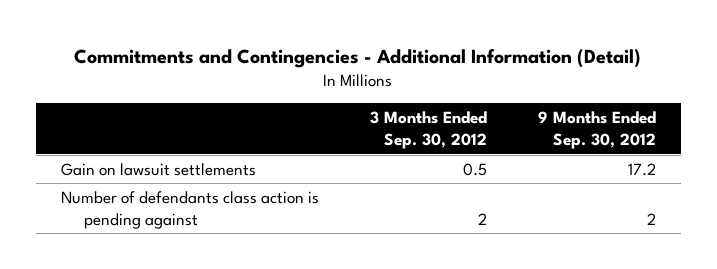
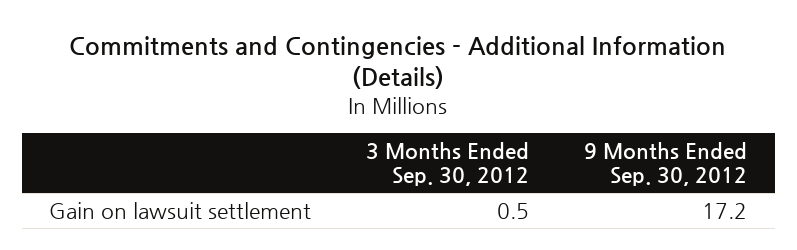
[74,48,642,68] Commitments and Contingencies - Additional Information (Detail) -> [69,35,727,90] Commitments and Contingencies - Additional Information (Details)
[61,190,320,229] Number of defendants class action is pending against -> none
[61,162,257,176] Gain on lawsuit settlements -> [49,201,312,219] Gain on lawsuit settlement

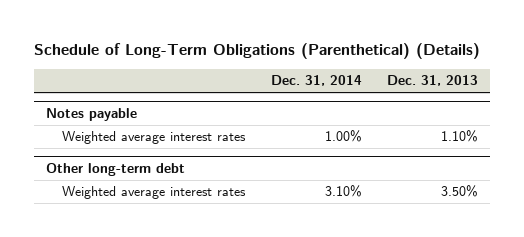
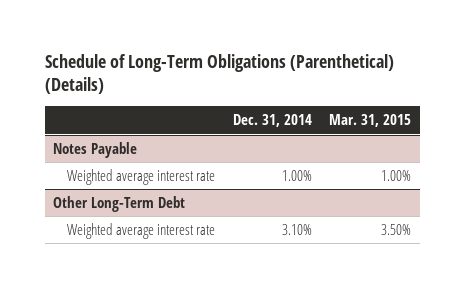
[386,75,478,87] Dec. 31, 2013 -> none
none -> [329,114,412,128] Mar. 31, 2015
[46,108,138,122] Notes payable -> [53,142,138,159] Notes Payable
[62,131,247,145] Weighted average interest rates -> [67,169,216,186] Weighted average interest rate
[46,163,186,177] Other long-term debt -> [53,196,186,213] Other Long-Term Debt
[62,186,247,200] Weighted average interest rates -> [67,223,216,240] Weighted average interest rate

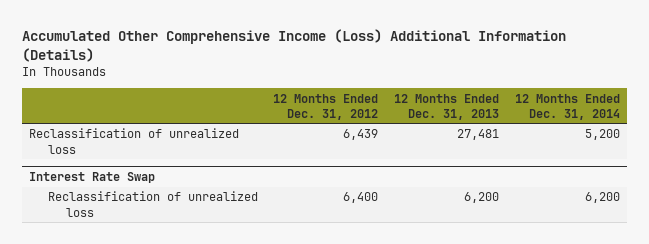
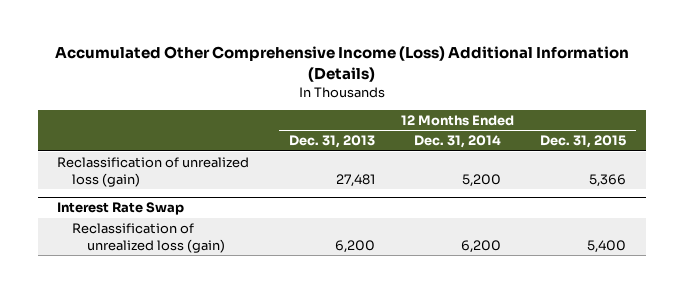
[273,93,379,120] 12 Months Ended Dec. 31, 2012 -> none
none -> [540,135,627,149] Dec. 31, 2015
[29,128,240,154] Reclassification of unrealized loss -> [57,157,250,187] Reclassification of unrealized loss (gain)
[47,191,258,217] Reclassification of unrealized loss -> [72,223,225,253] Reclassification of unrealized loss (gain)

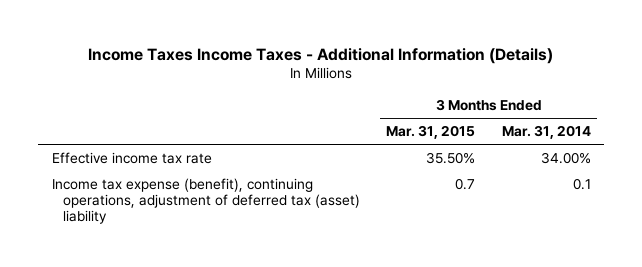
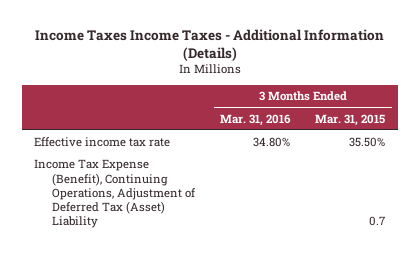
[501,125,591,140] Mar. 31, 2014 -> none
none -> [220,113,292,126] Mar. 31, 2016
[51,177,361,224] Income tax expense (benefit), continuing operations, adjustment of deferred tax (asset) liability -> [34,159,196,229] Income Tax Expense (Benefit), Continuing Operations, Adjustment of Deferred Tax (Asset) Liability

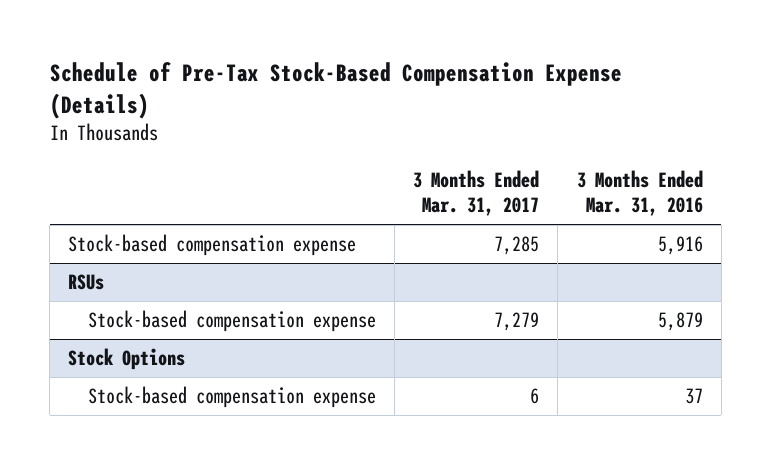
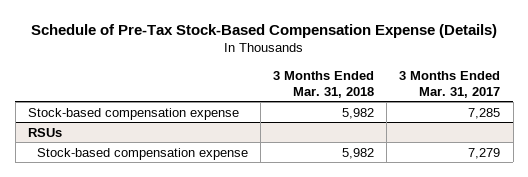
[576,169,703,217] 3 Months Ended Mar. 31, 2016 -> none
none -> [273,70,375,98] 3 Months Ended Mar. 31, 2018
[68,348,186,371] Stock Options -> none
[87,386,376,409] Stock-based compensation expense -> none

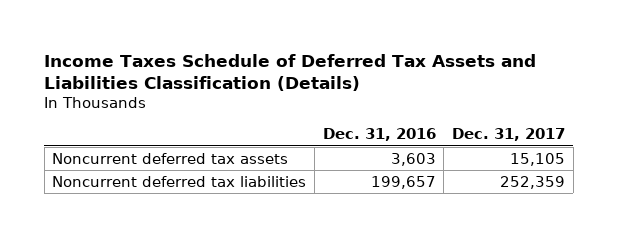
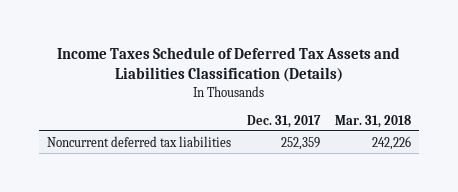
[322,128,436,142] Dec. 31, 2016 -> none
none -> [335,114,412,128] Mar. 31, 2018
[52,152,289,164] Noncurrent deferred tax assets -> none

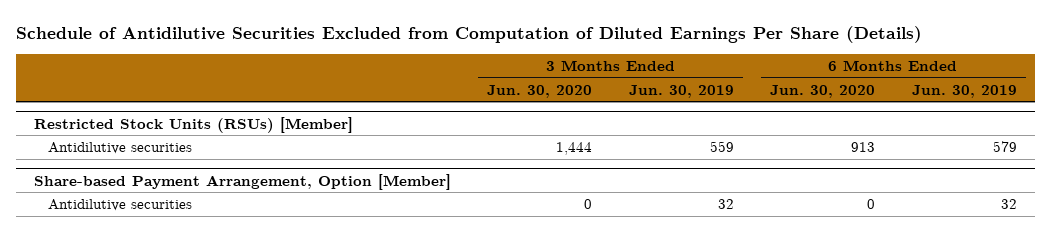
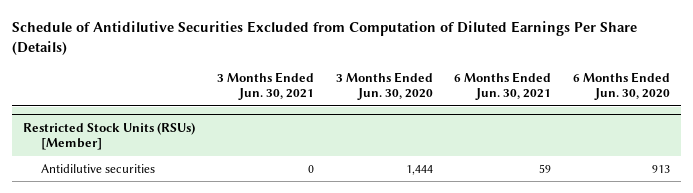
[628,84,734,98] Jun. 30, 2019 -> none
[911,84,1017,98] Jun. 30, 2019 -> none
none -> [216,71,314,101] 3 Months Ended Jun. 30, 2021
none -> [454,71,552,101] 6 Months Ended Jun. 30, 2021
[34,173,452,190] Share-based Payment Arrangement, Option [Member] -> none
[47,198,192,211] Antidilutive securities -> none

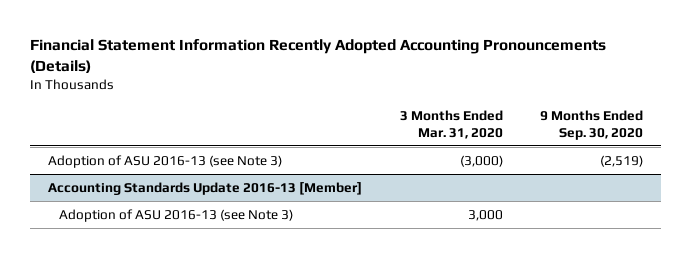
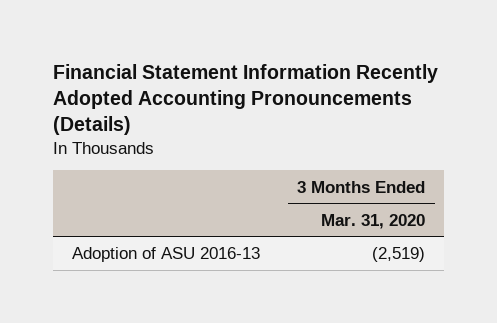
[539,109,643,140] 9 Months Ended Sep. 30, 2020 -> none
[48,181,363,195] Accounting Standards Update 2016-13 [Member] -> none
[59,208,294,222] Adoption of ASU 2016-13 (see Note 3) -> none
[48,154,283,168] Adoption of ASU 2016-13 (see Note 3) -> [71,247,260,263] Adoption of ASU 2016-13
[459,154,503,167] (3,000) -> [372,247,426,263] (2,519)

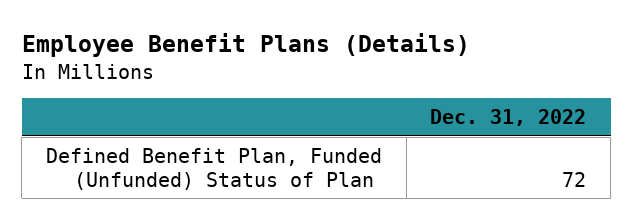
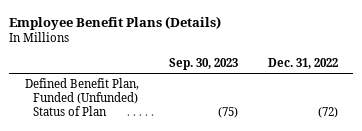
none -> [168,58,238,71] Sep. 30, 2023
[562,171,587,187] 72 -> [317,107,338,119] (72)

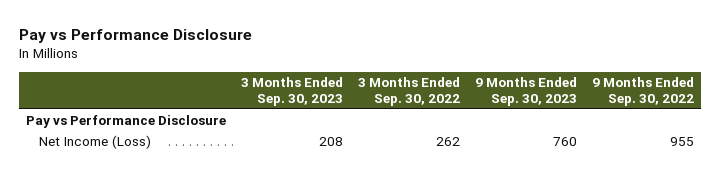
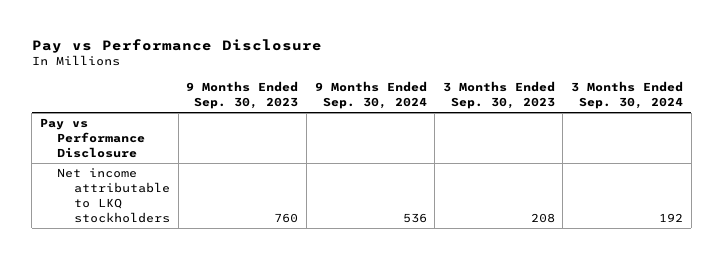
[358,76,461,107] 3 Months Ended Sep. 30, 2022 -> none
[591,76,694,107] 9 Months Ended Sep. 30, 2022 -> none
none -> [314,81,427,109] 9 Months Ended Sep. 30, 2024
none -> [571,81,684,109] 3 Months Ended Sep. 30, 2024
[38,135,151,150] Net Income (Loss) -> [56,168,171,223] Net income attributable to LKQ stockholders

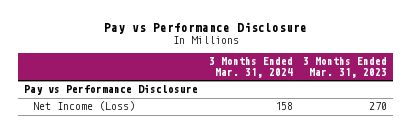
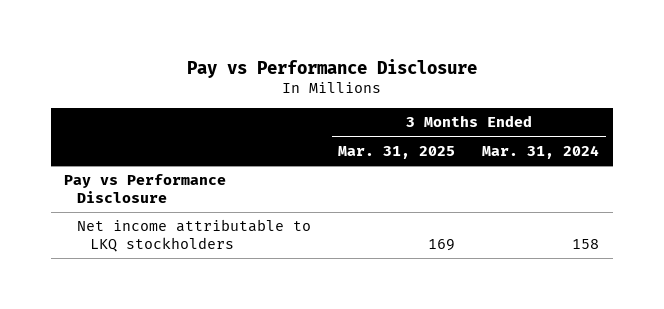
[303,57,388,79] 3 Months Ended Mar. 31, 2023 -> none
none -> [338,145,456,159] Mar. 31, 2025
[33,101,136,112] Net Income (Loss) -> [77,219,312,253] Net income attributable to LKQ stockholders

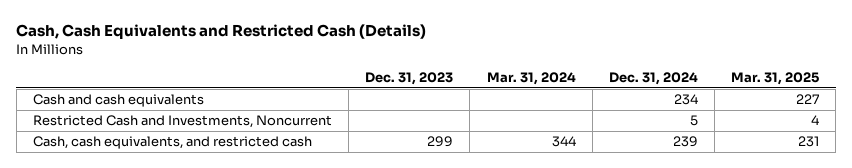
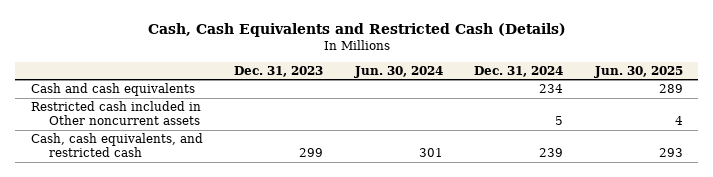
[486,71,576,85] Mar. 31, 2024 -> none
[731,71,820,85] Mar. 31, 2025 -> none
none -> [353,65,443,78] Jun. 30, 2024
none -> [593,65,683,78] Jun. 30, 2025
[32,115,332,129] Restricted Cash and Investments, Noncurrent -> [30,101,201,126] Restricted cash included in Other noncurrent assets

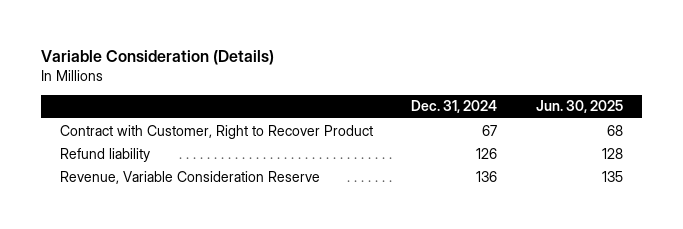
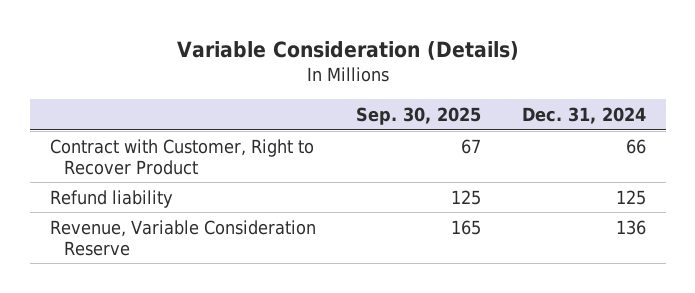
[535,100,623,114] Jun. 30, 2025 -> none
none -> [356,106,482,125] Sep. 30, 2025
[482,124,498,136] 67 -> [625,138,646,154] 66
[476,147,498,159] 126 -> [615,189,646,205] 125

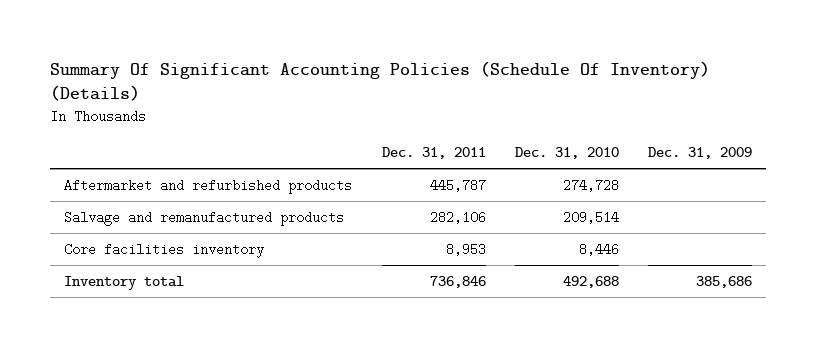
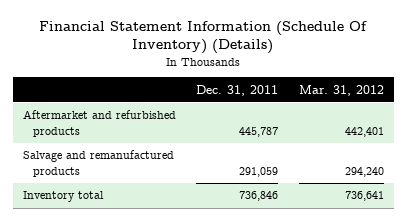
[49,60,710,102] Summary Of Significant Accounting Policies (Schedule Of Inventory) (Details) -> [39,20,368,55] Financial Statement Information (Schedule Of Inventory) (Details)
[514,147,619,160] Dec. 31, 2010 -> none
[647,147,752,160] Dec. 31, 2009 -> none
none -> [298,84,384,96] Mar. 31, 2012
[64,242,265,258] Core facilities inventory -> none
[429,210,486,224] 282,106 -> [239,166,279,177] 291,059

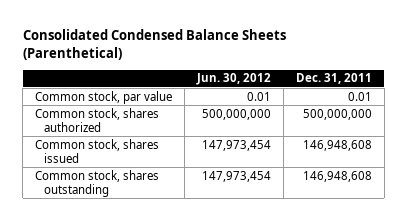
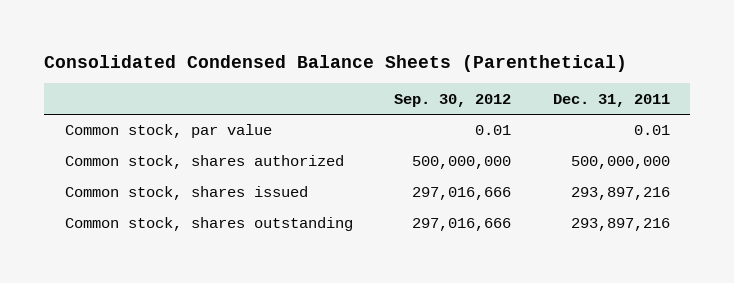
[195,73,271,86] Jun. 30, 2012 -> none
none -> [394,93,512,107] Sep. 30, 2012
[302,139,372,151] 146,948,608 -> [570,187,670,201] 293,897,216
[302,170,372,182] 146,948,608 -> [570,218,670,232] 293,897,216

